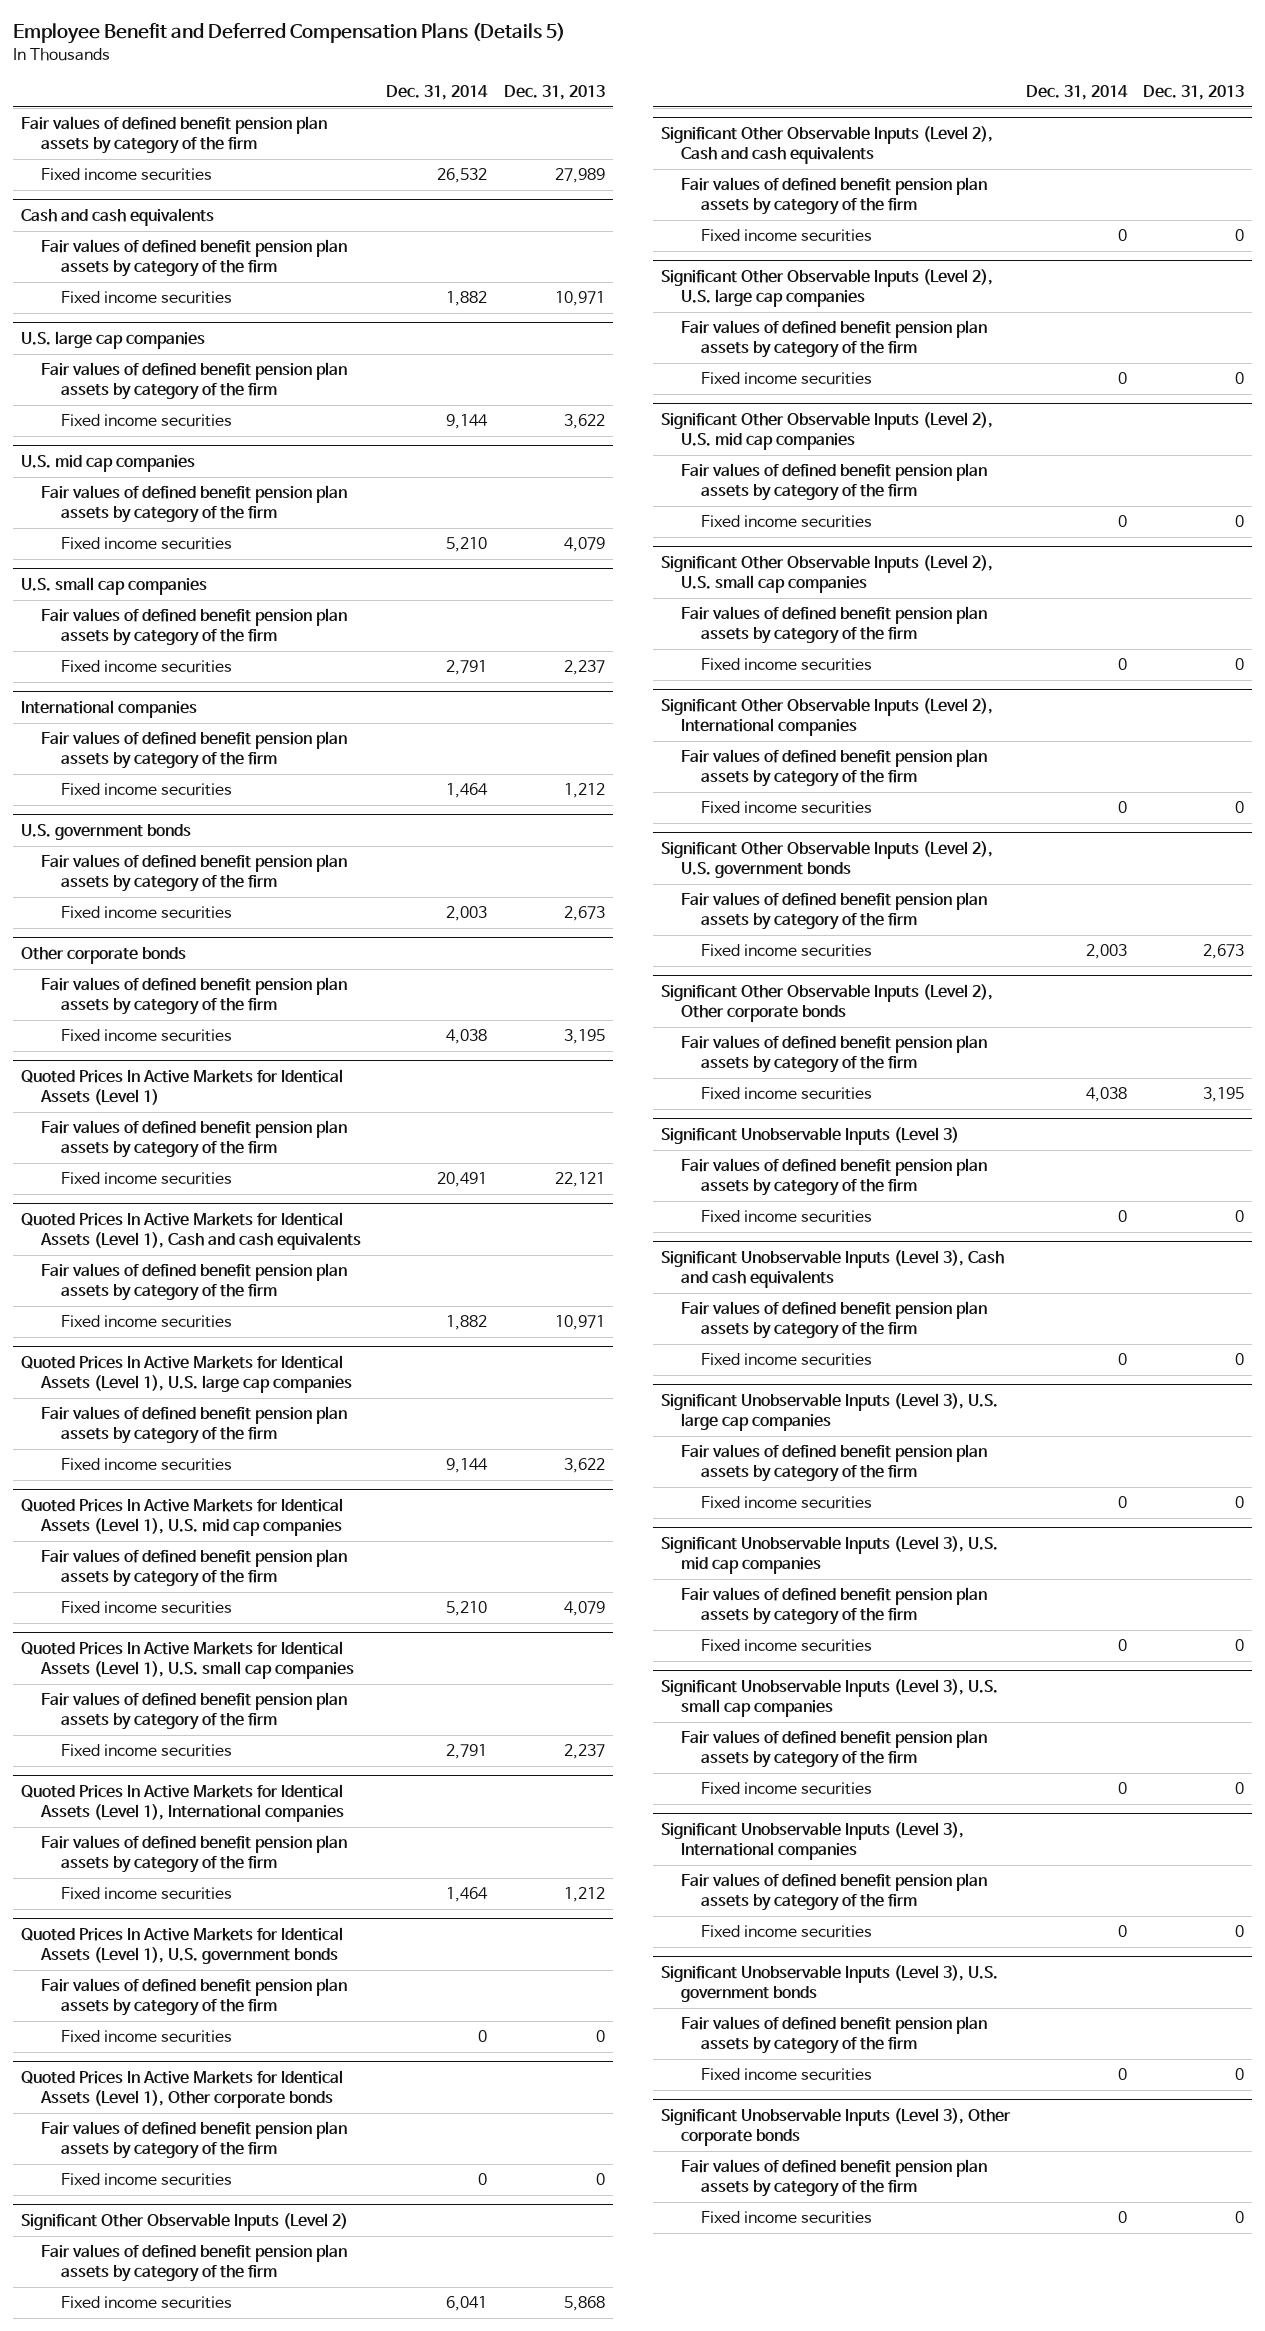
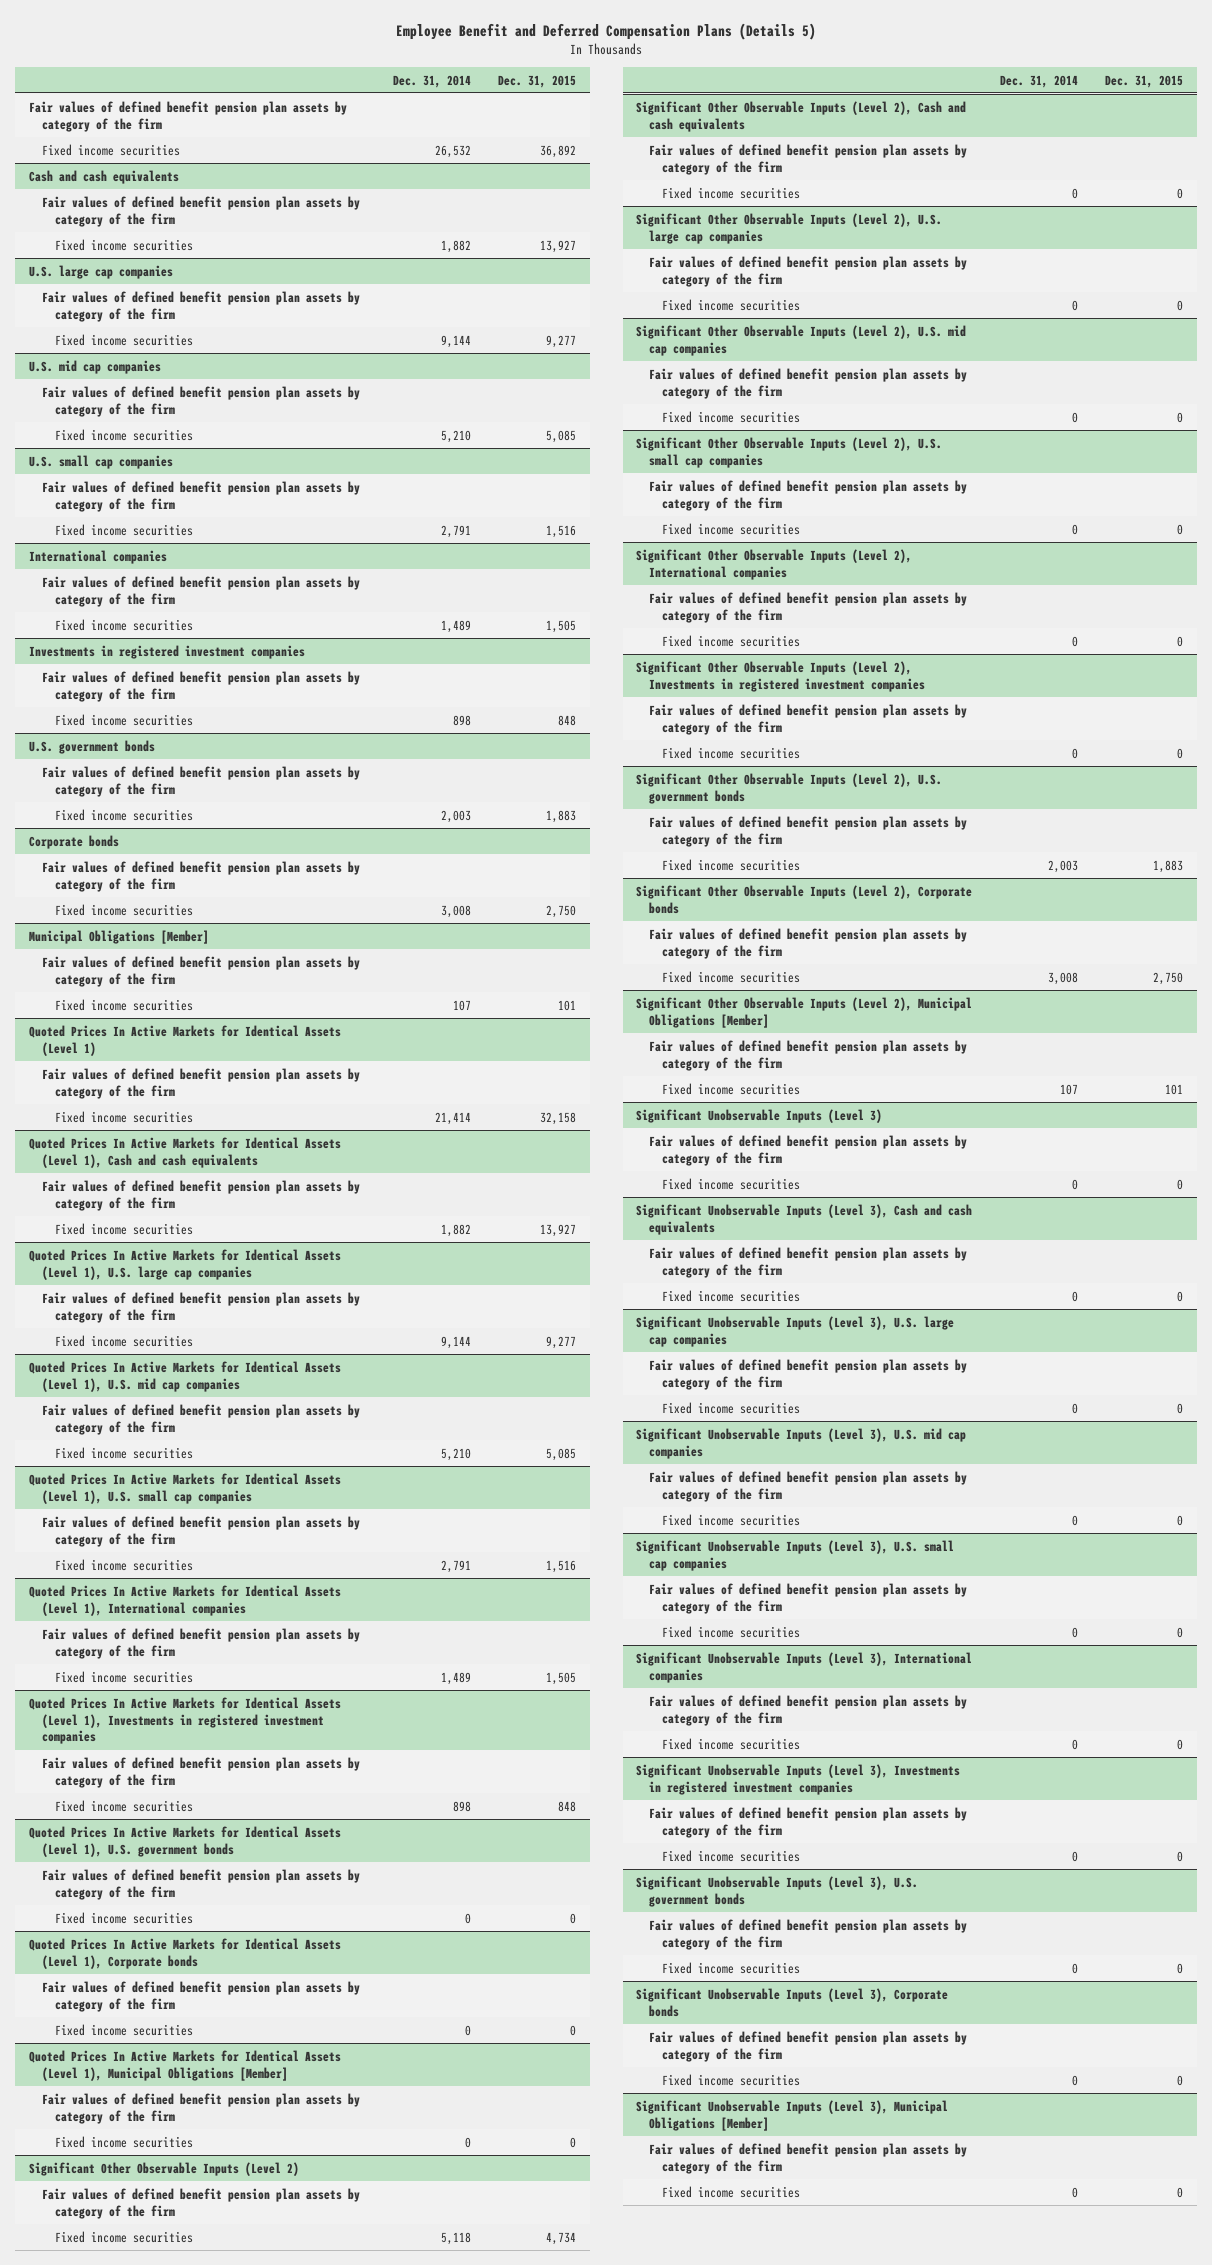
[503,85,605,101] Dec. 31, 2013 -> none
none -> [498,74,577,88] Dec. 31, 2015
[446,783,489,799] 1,464 -> [440,619,471,633] 1,489
none -> [29,644,306,659] Investments in registered investment companies
none -> [41,670,360,702] Fair values of defined benefit pension plan assets by category of the firm
none -> [54,713,193,726] Fixed income securities
[21,947,187,965] Other corporate bonds -> [29,834,120,849] Corporate bonds
[446,1029,488,1045] 4,038 -> [440,904,471,918] 3,008
none -> [29,929,210,944] Municipal Obligations [Member]
none -> [41,955,360,987] Fair values of defined benefit pension plan assets by category of the firm
none -> [54,998,193,1011] Fixed income securities
[437,1172,488,1188] 20,491 -> [434,1111,471,1125] 21,414
[446,1887,489,1903] 1,464 -> [440,1671,471,1685] 1,489
none -> [29,1696,342,1745] Quoted Prices In Active Markets for Identical Assets (Level 1), Investments in registered investment companies
none -> [41,1756,360,1788] Fair values of defined benefit pension plan assets by category of the firm
none -> [54,1799,193,1812] Fixed income securities
[21,2070,344,2109] Quoted Prices In Active Markets for Identical Assets (Level 1), Other corporate bonds -> [29,1937,342,1969] Quoted Prices In Active Markets for Identical Assets (Level 1), Corporate bonds
none -> [29,2049,342,2081] Quoted Prices In Active Markets for Identical Assets (Level 1), Municipal Obligations [Member]
none -> [41,2092,360,2124] Fair values of defined benefit pension plan assets by category of the firm
none -> [54,2135,193,2148] Fixed income securities
[446,2296,488,2312] 6,041 -> [440,2231,471,2245] 5,118
none -> [636,660,926,692] Significant Other Observable Inputs (Level 2), Investments in registered investment companies
none -> [649,703,968,735] Fair values of defined benefit pension plan assets by category of the firm
none -> [661,746,800,759] Fixed income securities
[660,984,993,1023] Significant Other Observable Inputs (Level 2), Other corporate bonds -> [636,884,973,914] Significant Other Observable Inputs (Level 2), Corporate bonds
[1086,1087,1128,1103] 4,038 -> [1047,971,1078,985] 3,008
none -> [636,996,973,1028] Significant Other Observable Inputs (Level 2), Municipal Obligations [Member]
none -> [649,1039,968,1071] Fair values of defined benefit pension plan assets by category of the firm
none -> [661,1082,800,1095] Fixed income securities
none -> [636,1763,961,1795] Significant Unobservable Inputs (Level 3), Investments in registered investment companies
none -> [649,1806,968,1838] Fair values of defined benefit pension plan assets by category of the firm
none -> [661,1849,800,1862] Fixed income securities
[660,2108,1011,2147] Significant Unobservable Inputs (Level 3), Other corporate bonds -> [636,1987,949,2017] Significant Unobservable Inputs (Level 3), Corporate bonds
none -> [636,2099,949,2131] Significant Unobservable Inputs (Level 3), Municipal Obligations [Member]
none -> [649,2142,968,2174] Fair values of defined benefit pension plan assets by category of the firm
none -> [661,2185,800,2198] Fixed income securities

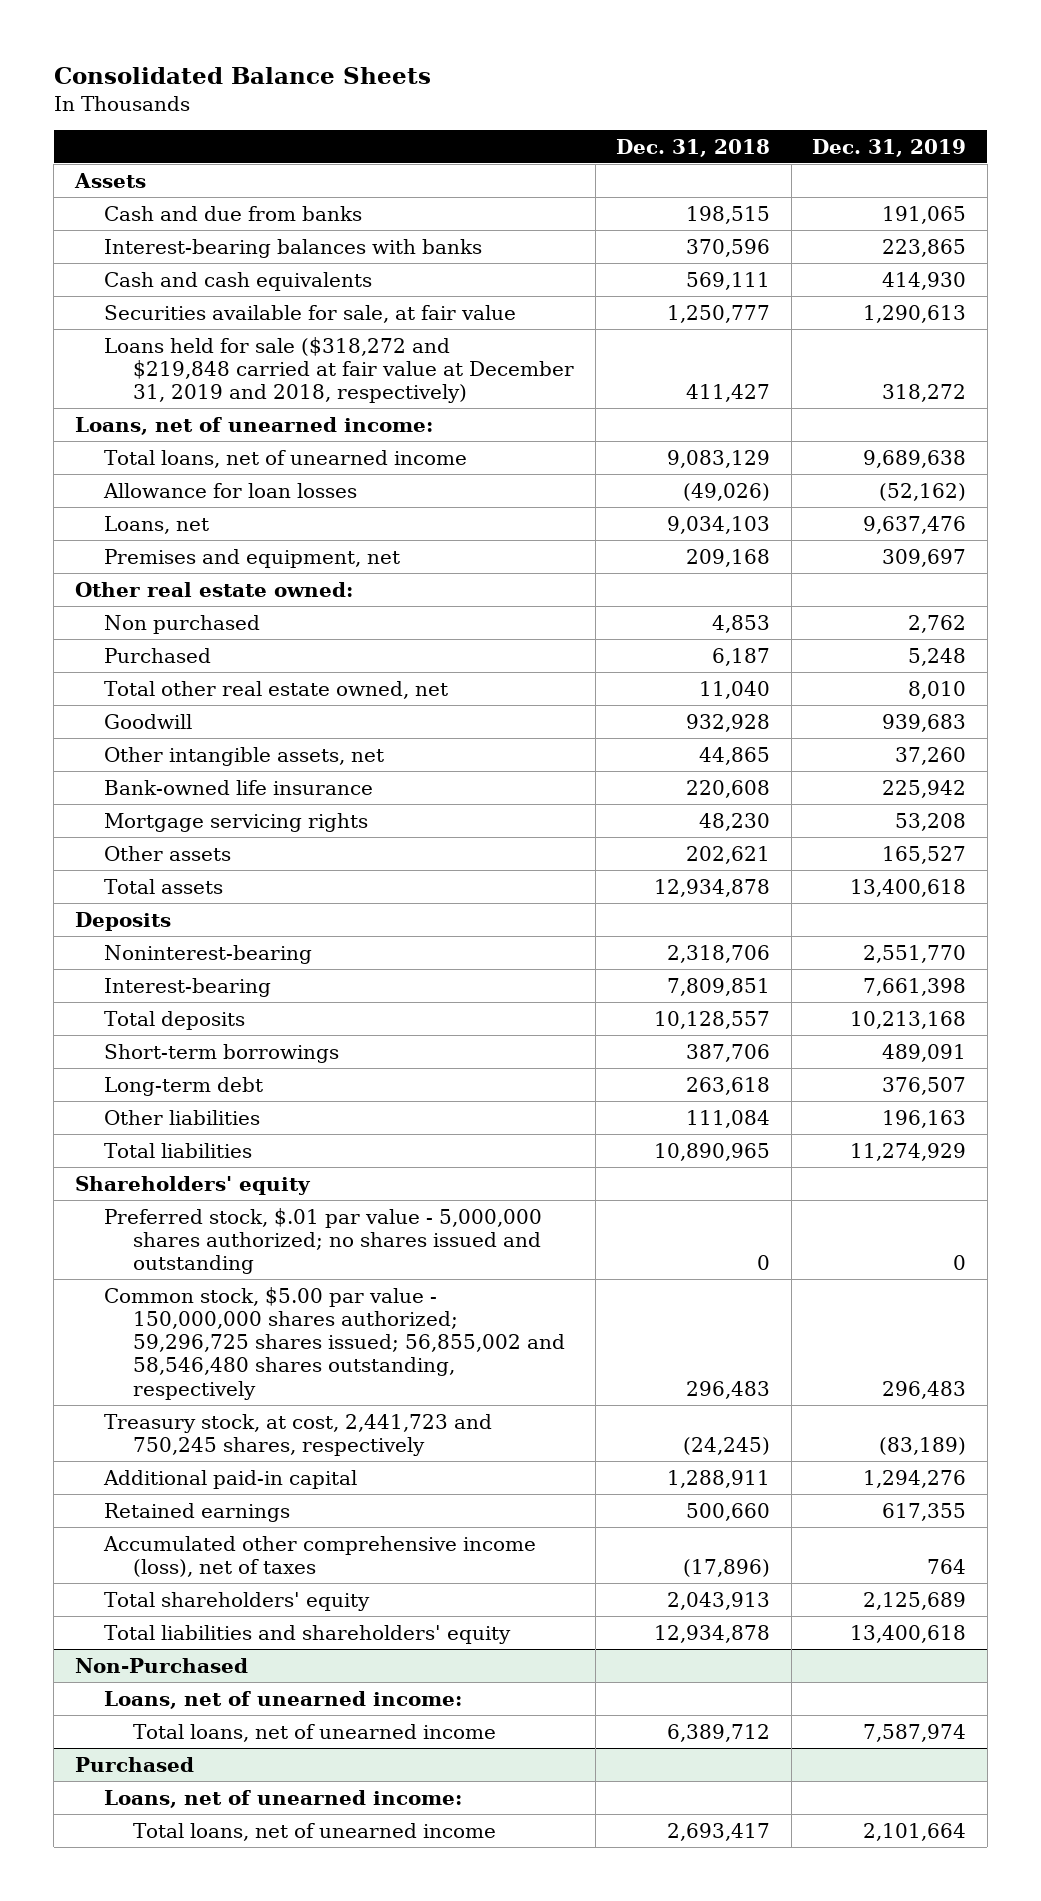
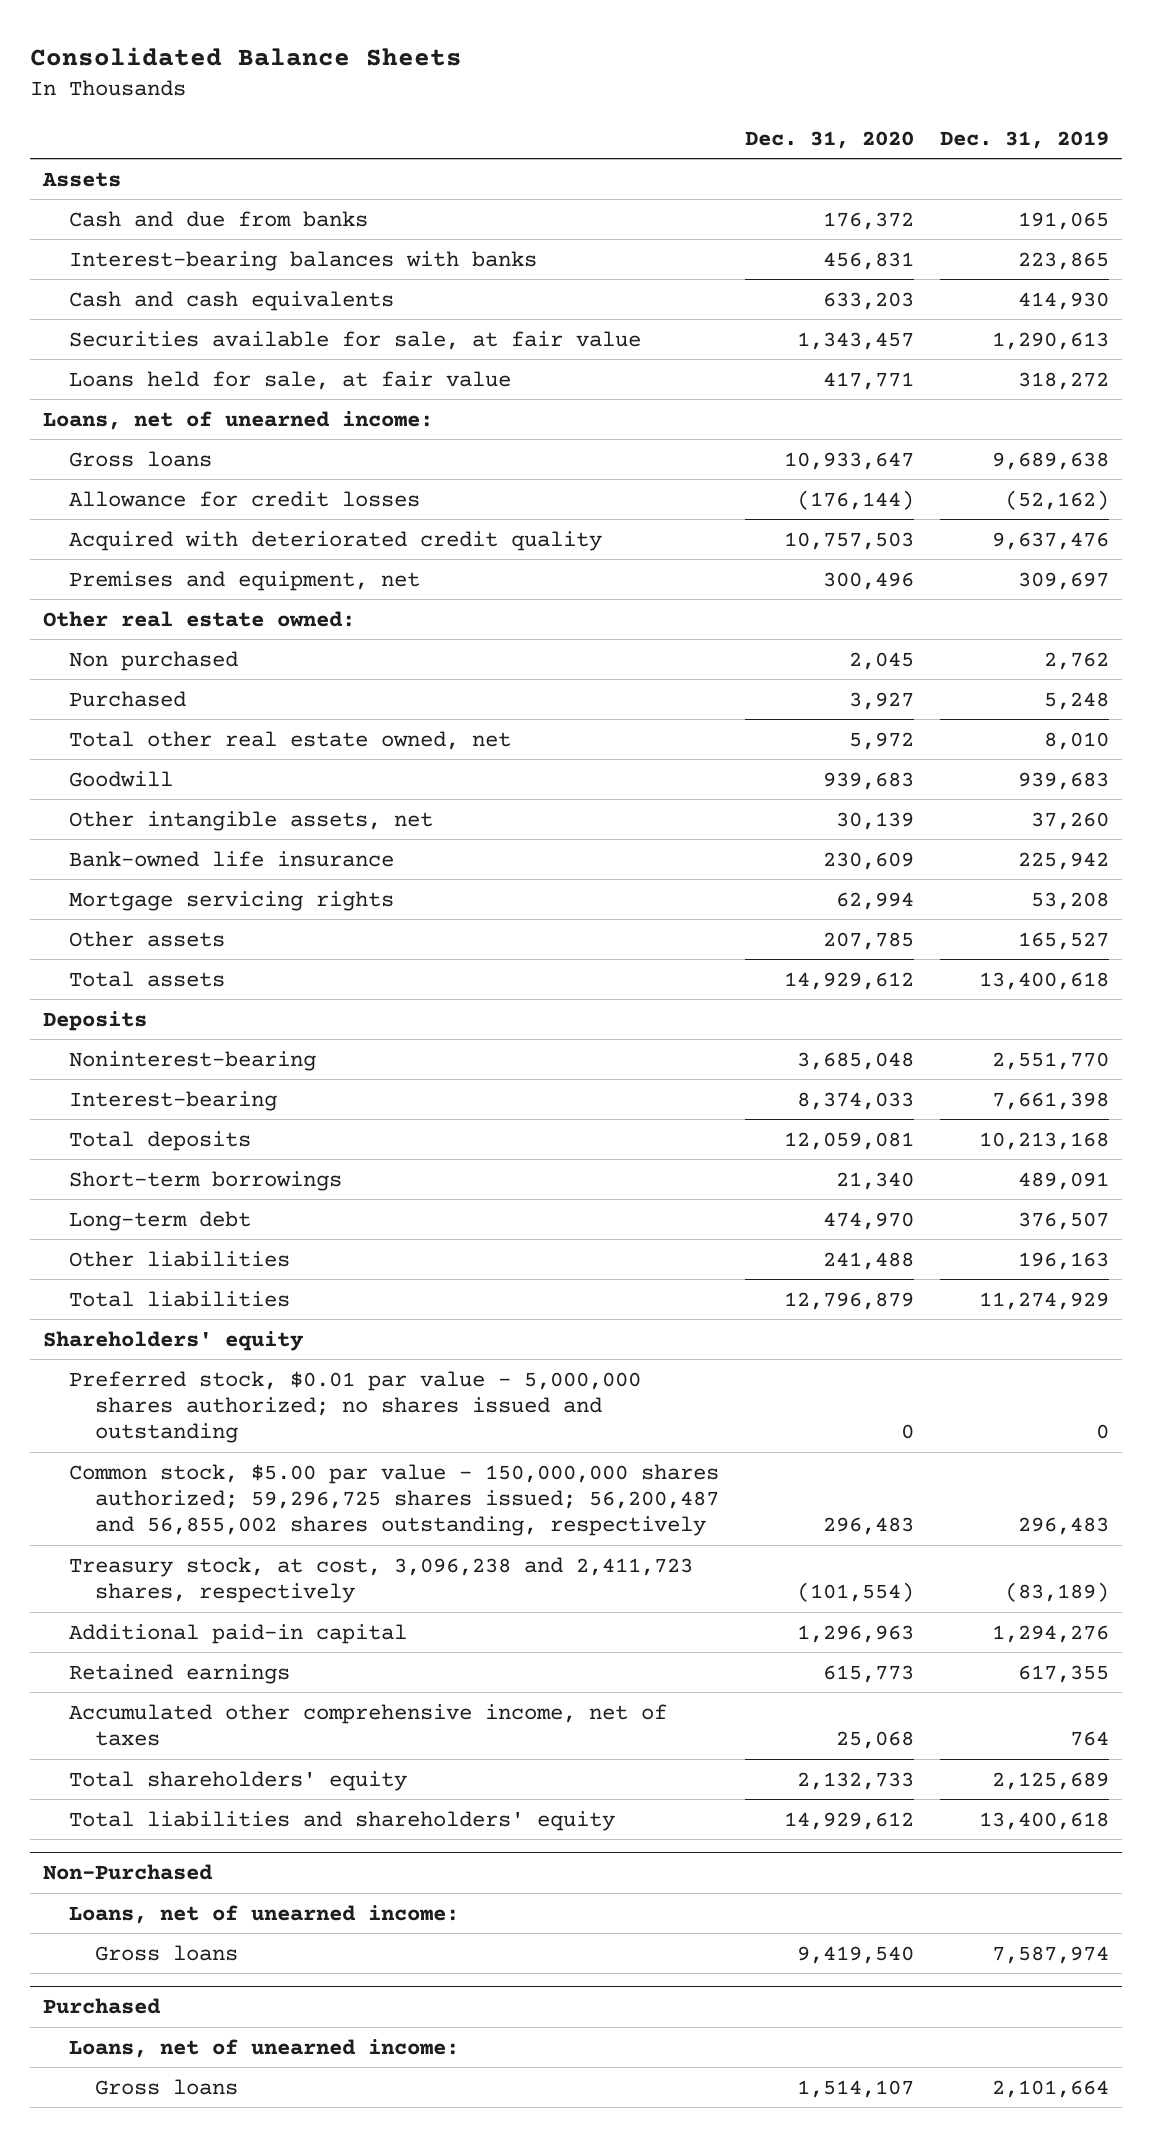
[616,138,771,157] Dec. 31, 2018 -> none
none -> [745,130,915,149] Dec. 31, 2020
[104,336,575,404] Loans held for sale ($318,272 and $219,848 carried at fair value at December 31, 2019 and 2018, respectively) -> [68,370,511,390] Loans held for sale, at fair value
[104,449,468,468] Total loans, net of unearned income -> [68,450,212,467] Gross loans
[103,482,358,498] Allowance for loan losses -> [68,490,420,507] Allowance for credit losses
[104,515,210,534] Loans, net -> [68,530,602,551] Acquired with deteriorated credit quality
[104,1207,543,1275] Preferred stock, $.01 par value - 5,000,000 shares authorized; no shares issued and outstanding -> [68,1370,641,1444] Preferred stock, $0.01 par value - 5,000,000 shares authorized; no shares issued and outstanding
[104,1286,566,1400] Common stock, $5.00 par value - 150,000,000 shares authorized; 59,296,725 shares issued; 56,855,002 and 58,546,480 shares outstanding, respectively -> [68,1463,719,1537] Common stock, $5.00 par value - 150,000,000 shares authorized; 59,296,725 shares issued; 56,200,487 and 56,855,002 shares outstanding, respectively
[104,1413,493,1456] Treasury stock, at cost, 2,441,723 and 750,245 shares, respectively -> [68,1556,693,1604] Treasury stock, at cost, 3,096,238 and 2,411,723 shares, respectively
[103,1535,537,1577] Accumulated other comprehensive income (loss), net of taxes -> [68,1703,667,1747] Accumulated other comprehensive income, net of taxes
[133,1723,497,1742] Total loans, net of unearned income -> [94,1944,238,1961] Gross loans
[133,1822,497,1841] Total loans, net of unearned income -> [94,2078,238,2095] Gross loans

